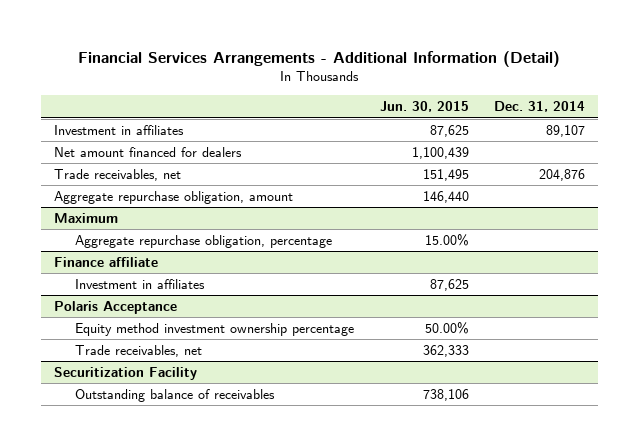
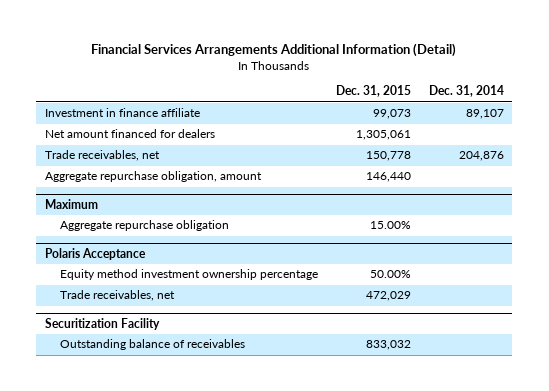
[78,50,561,67] Financial Services Arrangements - Additional Information (Detail) -> [91,43,457,58] Financial Services Arrangements Additional Information (Detail)
[379,101,469,113] Jun. 30, 2015 -> none
none -> [335,85,411,98] Dec. 31, 2015
[53,125,184,136] Investment in affiliates -> [45,108,201,118] Investment in finance affiliate
[53,257,158,268] Finance affiliate -> none
[75,279,206,290] Investment in affiliates -> none
[75,235,333,249] Aggregate repurchase obligation, percentage -> [59,220,229,232] Aggregate repurchase obligation

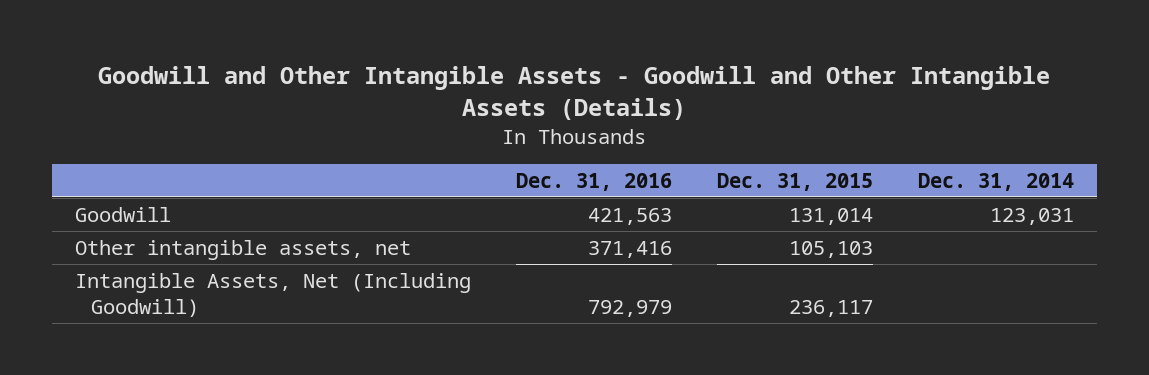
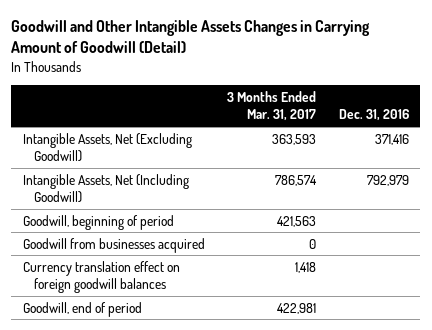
[98,65,1051,120] Goodwill and Other Intangible Assets - Goodwill and Other Intangible Assets (Details) -> [11,20,371,54] Goodwill and Other Intangible Assets Changes in Carrying Amount of Goodwill (Detail)
[717,172,874,191] Dec. 31, 2015 -> none
[918,172,1075,191] Dec. 31, 2014 -> none
none -> [227,90,317,122] 3 Months Ended Mar. 31, 2017
[74,206,171,222] Goodwill -> none
[74,239,411,260] Other intangible assets, net -> [22,132,192,163] Intangible Assets, Net (Excluding Goodwill)
none -> [22,214,174,230] Goodwill, beginning of period
none -> [22,237,205,253] Goodwill from businesses acquired
none -> [22,260,180,294] Currency translation effect on foreign goodwill balances
none -> [22,301,142,317] Goodwill, end of period

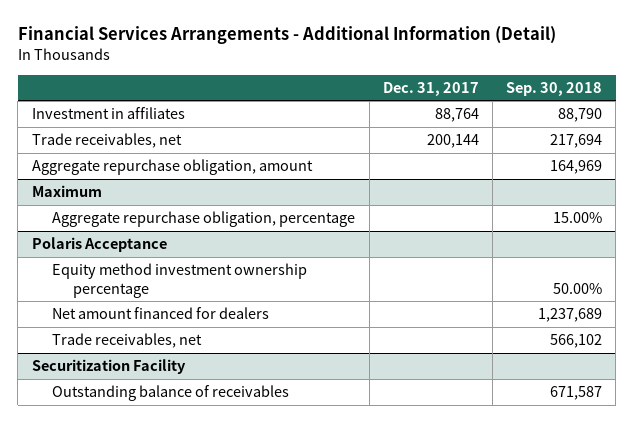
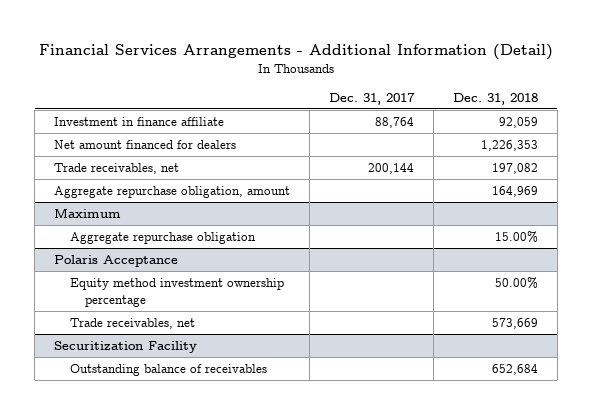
[506,81,603,96] Sep. 30, 2018 -> none
none -> [452,92,538,105] Dec. 31, 2018
[31,107,185,120] Investment in affiliates -> [54,117,225,127] Investment in finance affiliate
none -> [54,140,237,150] Net amount financed for dealers
[52,211,356,228] Aggregate repurchase obligation, percentage -> [69,232,256,245] Aggregate repurchase obligation
[52,307,270,320] Net amount financed for dealers -> none

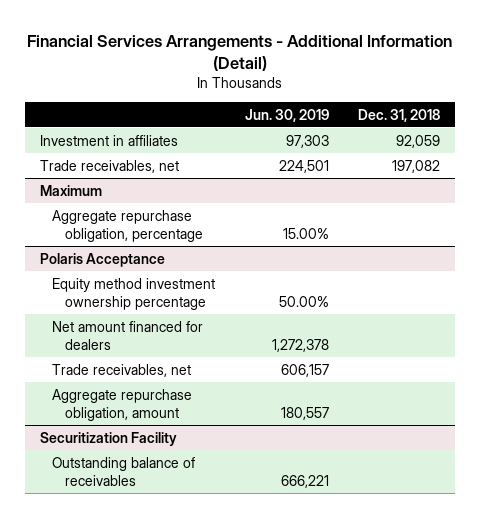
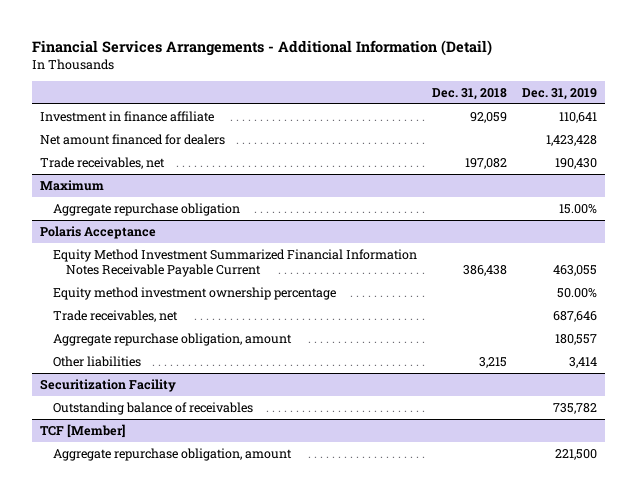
[244,108,329,122] Jun. 30, 2019 -> none
none -> [522,87,598,100] Dec. 31, 2019
[39,134,178,146] Investment in affiliates -> [39,110,214,122] Investment in finance affiliate
none -> [39,133,225,145] Net amount financed for dealers
[52,209,203,242] Aggregate repurchase obligation, percentage -> [53,202,241,216] Aggregate repurchase obligation
none -> [53,248,418,277] Equity Method Investment Summarized Financial Information Notes Receivable Payable Current
[52,320,204,350] Net amount financed for dealers -> none
none -> [53,355,142,367] Other liabilities
none -> [39,423,125,438] TCF [Member]
none -> [53,447,293,461] Aggregate repurchase obligation, amount

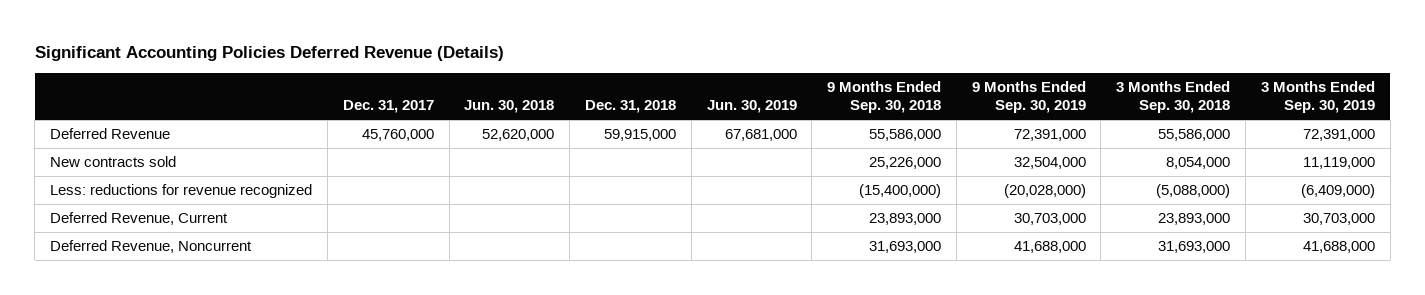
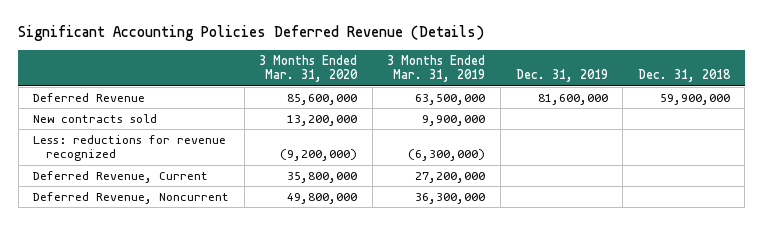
[342,100,434,114] Dec. 31, 2017 -> none
[464,100,555,114] Jun. 30, 2018 -> none
[706,100,797,114] Jun. 30, 2019 -> none
[827,81,942,114] 9 Months Ended Sep. 30, 2018 -> none
[971,81,1086,114] 9 Months Ended Sep. 30, 2019 -> none
[1116,81,1231,114] 3 Months Ended Sep. 30, 2018 -> none
[1260,81,1375,114] 3 Months Ended Sep. 30, 2019 -> none
none -> [259,54,359,83] 3 Months Ended Mar. 31, 2020
none -> [387,54,486,83] 3 Months Ended Mar. 31, 2019
none -> [515,69,608,83] Dec. 31, 2019
[603,129,676,142] 59,915,000 -> [659,93,730,105] 59,900,000

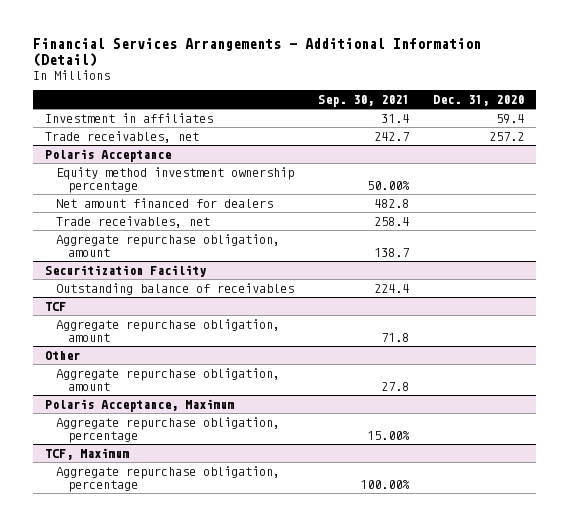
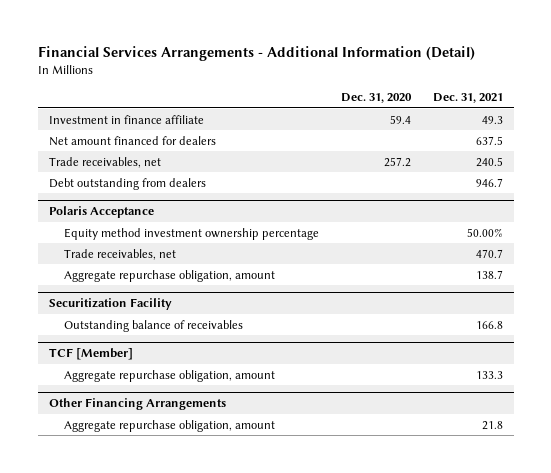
[318,94,410,107] Sep. 30, 2021 -> none
none -> [432,92,503,103] Dec. 31, 2021
[44,112,213,123] Investment in affiliates -> [48,114,204,124] Investment in finance affiliate
none -> [48,135,216,146] Net amount financed for dealers
none -> [48,177,206,190] Debt outstanding from dealers
[56,197,274,208] Net amount financed for dealers -> none
[44,301,66,311] TCF -> [48,348,133,361] TCF [Member]
[44,350,80,360] Other -> none
[56,367,281,392] Aggregate repurchase obligation, amount -> none
[44,398,234,412] Polaris Acceptance, Maximum -> none
[56,416,281,444] Aggregate repurchase obligation, percentage -> none
[44,447,129,460] TCF, Maximum -> none
[56,465,281,493] Aggregate repurchase obligation, percentage -> none
none -> [48,398,226,411] Other Financing Arrangements
none -> [63,419,275,432] Aggregate repurchase obligation, amount

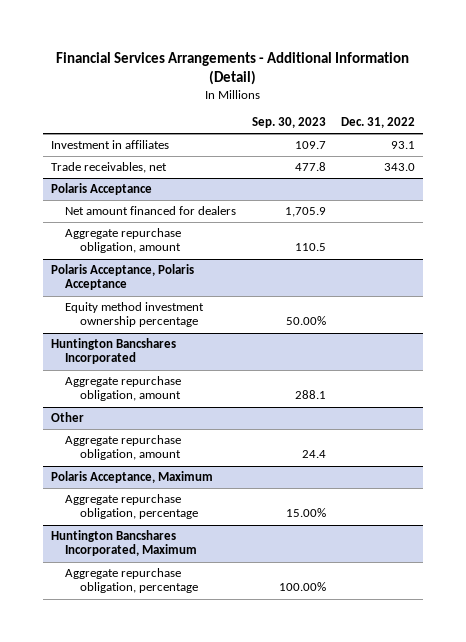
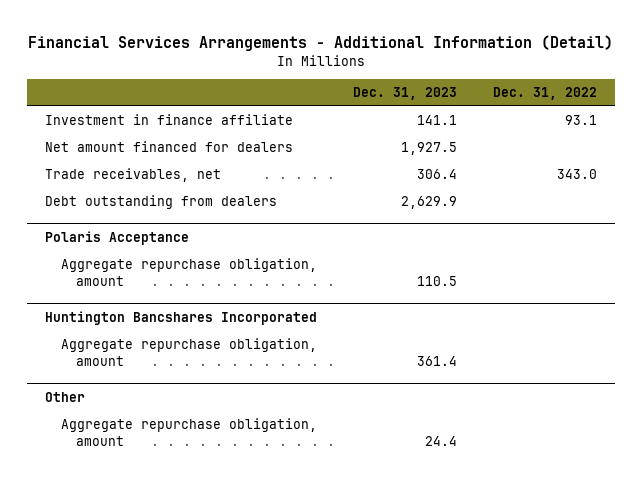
[251,117,326,129] Sep. 30, 2023 -> none
none -> [353,87,458,101] Dec. 31, 2023
[51,140,170,150] Investment in affiliates -> [45,114,294,126] Investment in finance affiliate
none -> [45,141,294,153] Net amount financed for dealers
none -> [45,195,278,210] Debt outstanding from dealers
[65,206,237,216] Net amount financed for dealers -> none
[51,264,195,291] Polaris Acceptance, Polaris Acceptance -> none
[65,302,205,328] Equity method investment ownership percentage -> none
[51,471,214,484] Polaris Acceptance, Maximum -> none
[65,494,198,520] Aggregate repurchase obligation, percentage -> none
[51,530,198,557] Huntington Bancshares Incorporated, Maximum -> none
[65,568,198,594] Aggregate repurchase obligation, percentage -> none

